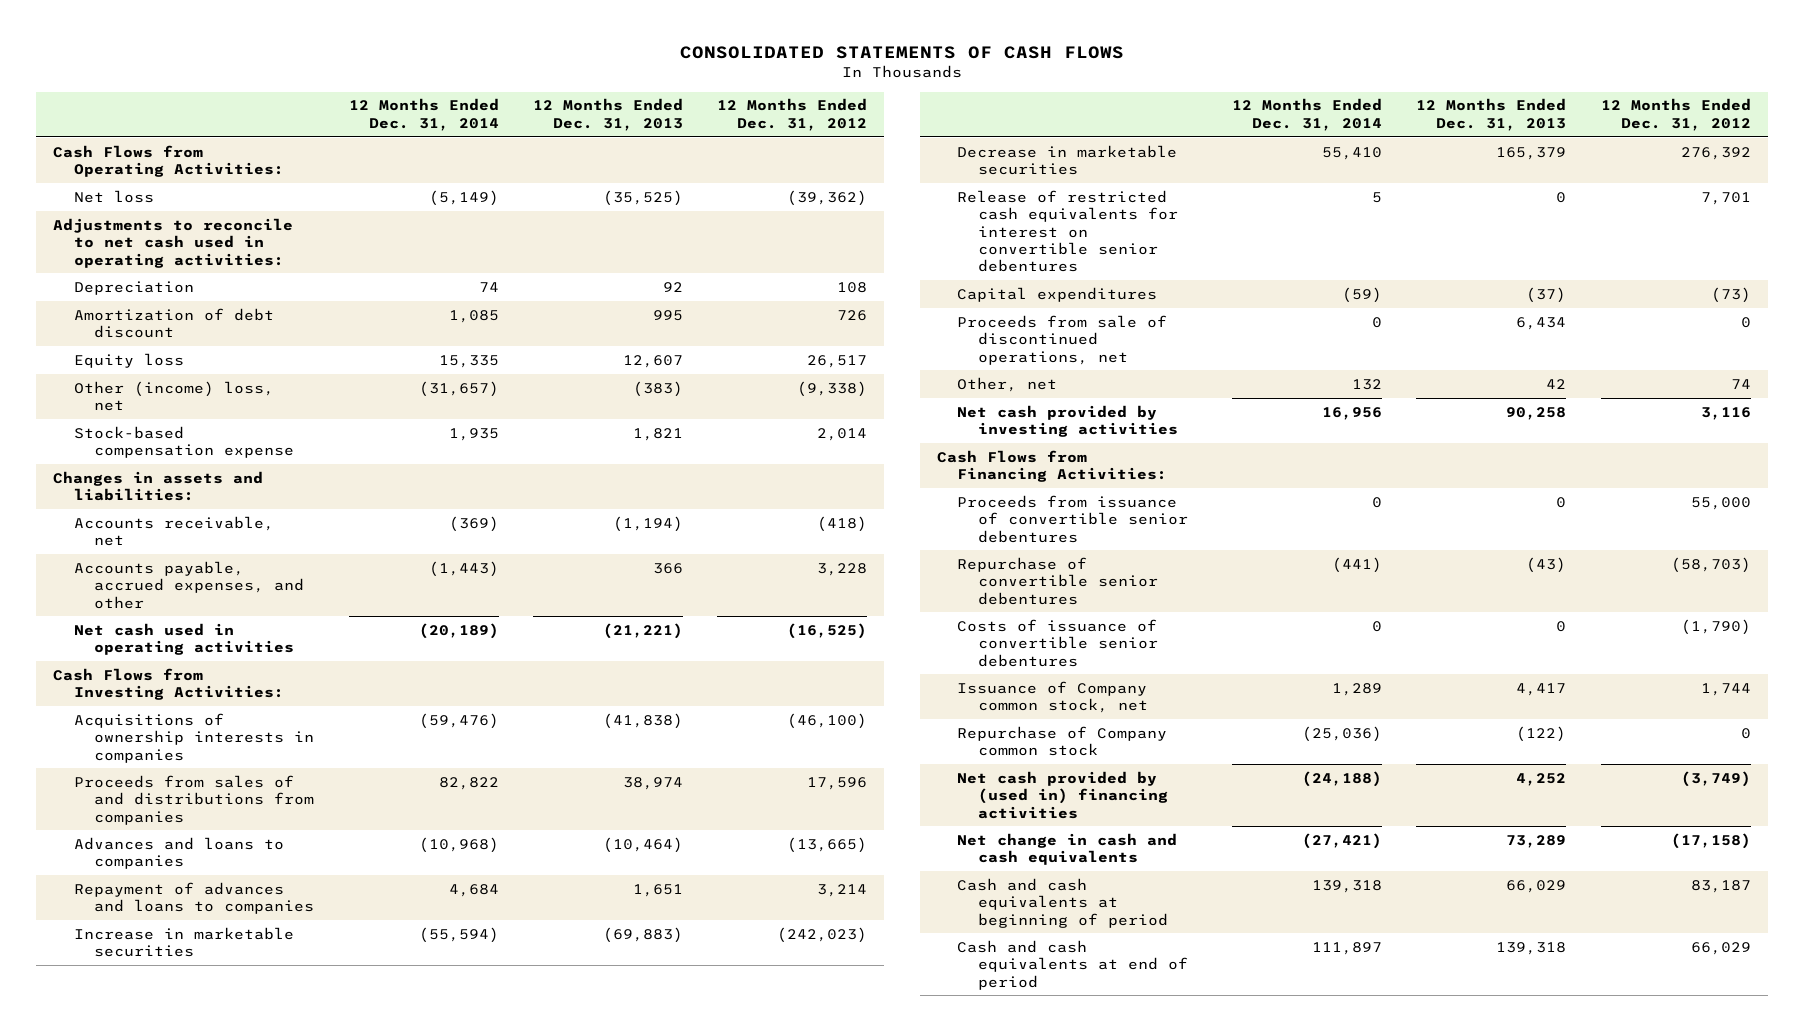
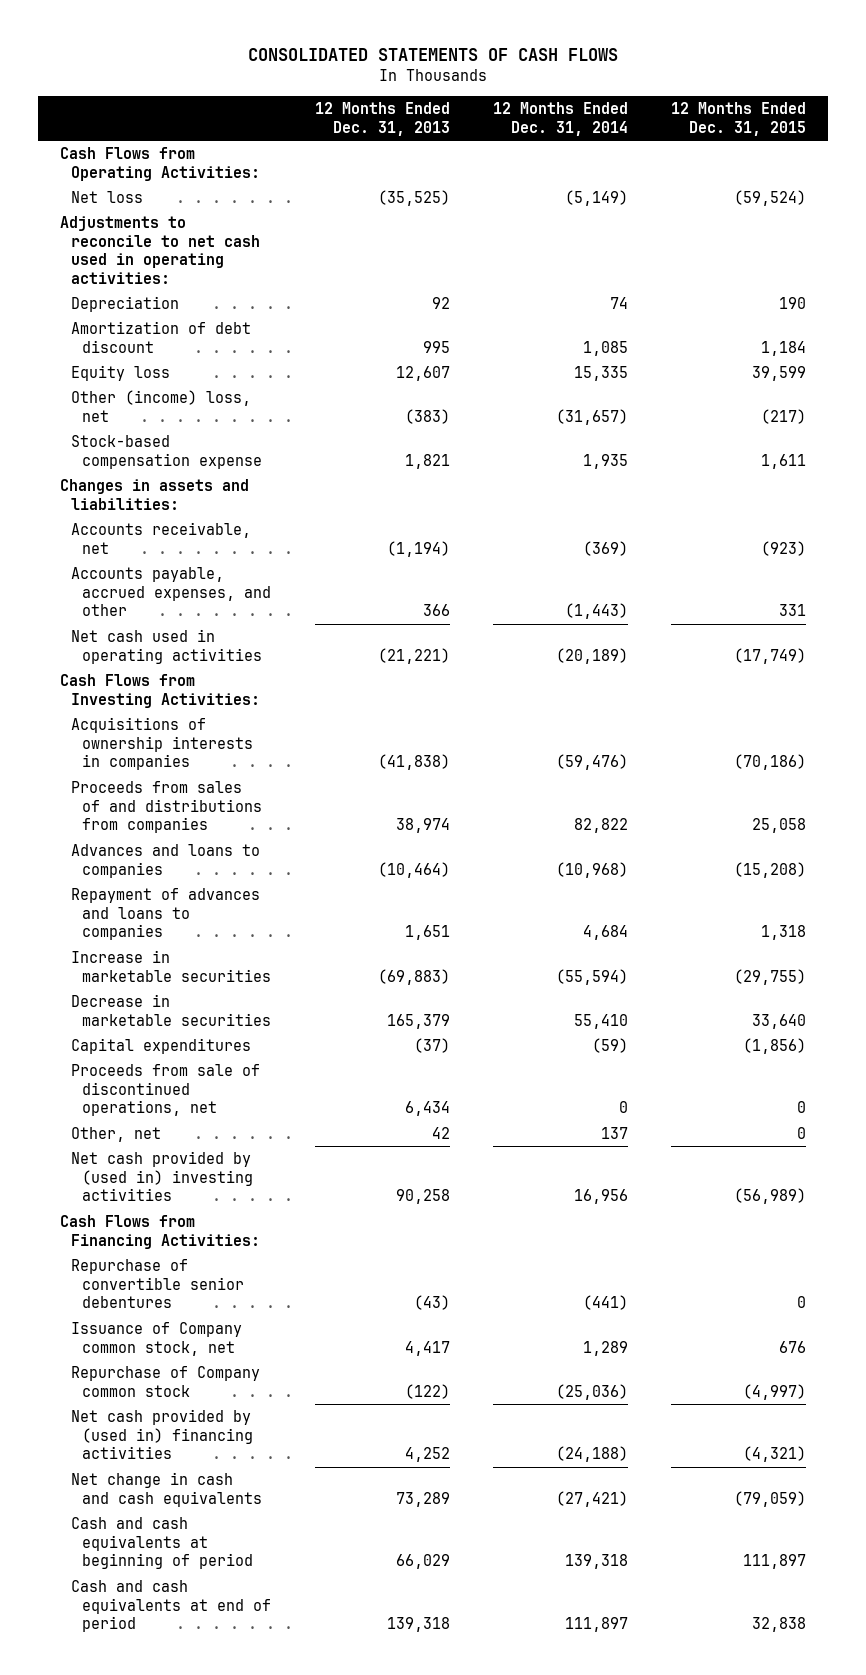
[717,98,868,131] 12 Months Ended Dec. 31, 2012 -> none
none -> [671,102,807,136] 12 Months Ended Dec. 31, 2015
[957,189,1178,273] Release of restricted cash equivalents for interest on convertible senior debentures -> none
[1352,378,1383,390] 132 -> [601,1127,629,1140] 137
[957,404,1178,438] Net cash provided by investing activities -> [71,1151,254,1202] Net cash provided by (used in) investing activities
[957,494,1188,543] Proceeds from issuance of convertible senior debentures -> none
[957,618,1158,667] Costs of issuance of convertible senior debentures -> none

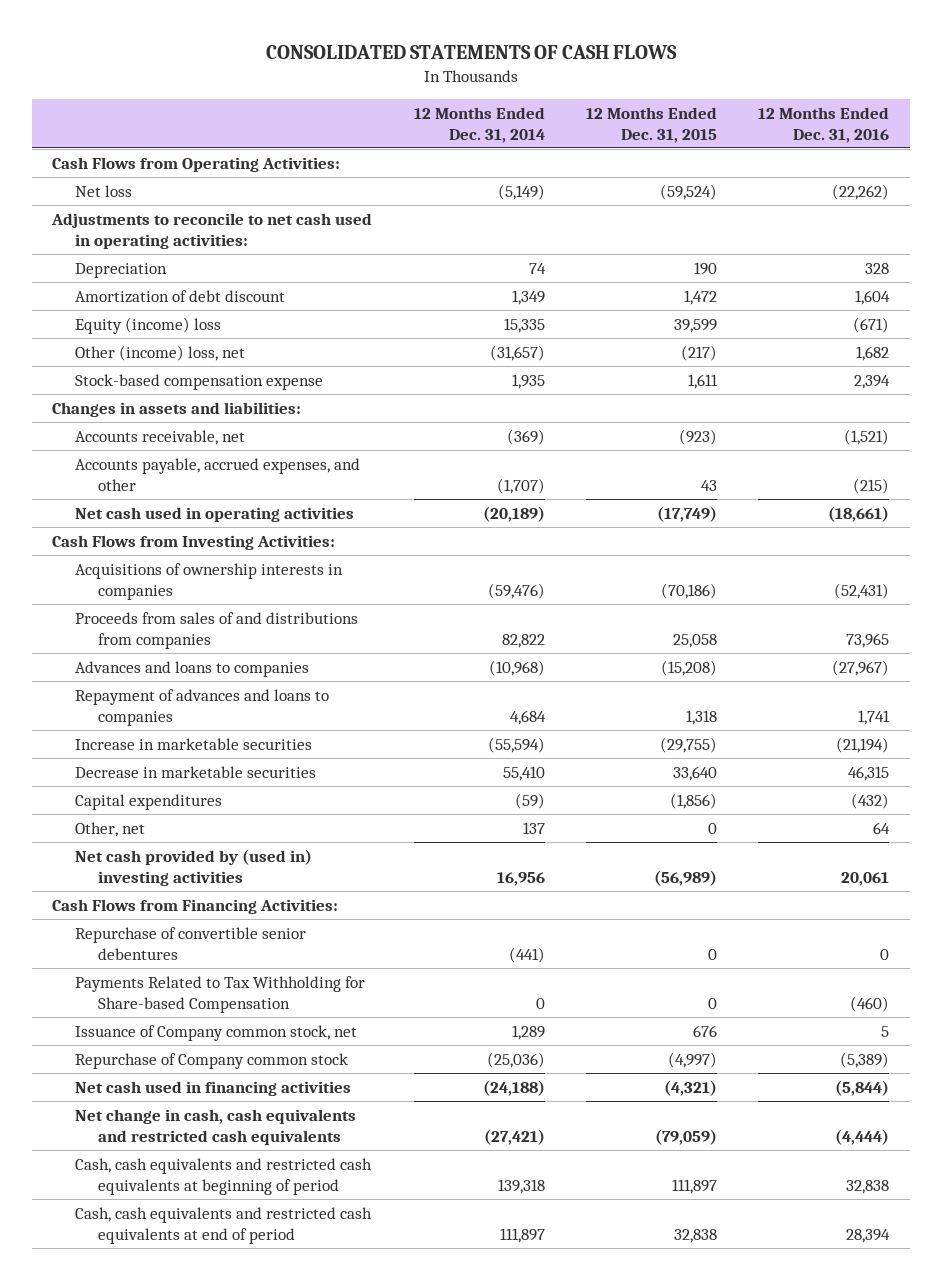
[314,102,450,136] 12 Months Ended Dec. 31, 2013 -> none
none -> [758,106,890,143] 12 Months Ended Dec. 31, 2016
[583,340,629,356] 1,085 -> [511,289,545,305] 1,349
[761,340,807,356] 1,184 -> [683,289,717,305] 1,472
[71,365,171,382] Equity loss -> [75,316,222,334] Equity (income) loss
[565,603,629,620] (1,443) -> [496,477,545,494] (1,707)
[779,604,807,617] 331 -> [700,479,717,491] 43
[71,1064,261,1117] Proceeds from sale of discontinued operations, net -> none
none -> [75,975,366,1013] Payments Related to Tax Withholding for Share-based Compensation
[71,1409,254,1460] Net cash provided by (used in) financing activities -> [75,1080,352,1096] Net cash used in financing activities
[71,1472,263,1507] Net change in cash and cash equivalents -> [75,1108,357,1145] Net change in cash, cash equivalents and restricted cash equivalents
[71,1517,254,1570] Cash and cash equivalents at beginning of period -> [75,1157,373,1195] Cash, cash equivalents and restricted cash equivalents at beginning of period
[71,1580,272,1633] Cash and cash equivalents at end of period -> [75,1206,373,1244] Cash, cash equivalents and restricted cash equivalents at end of period

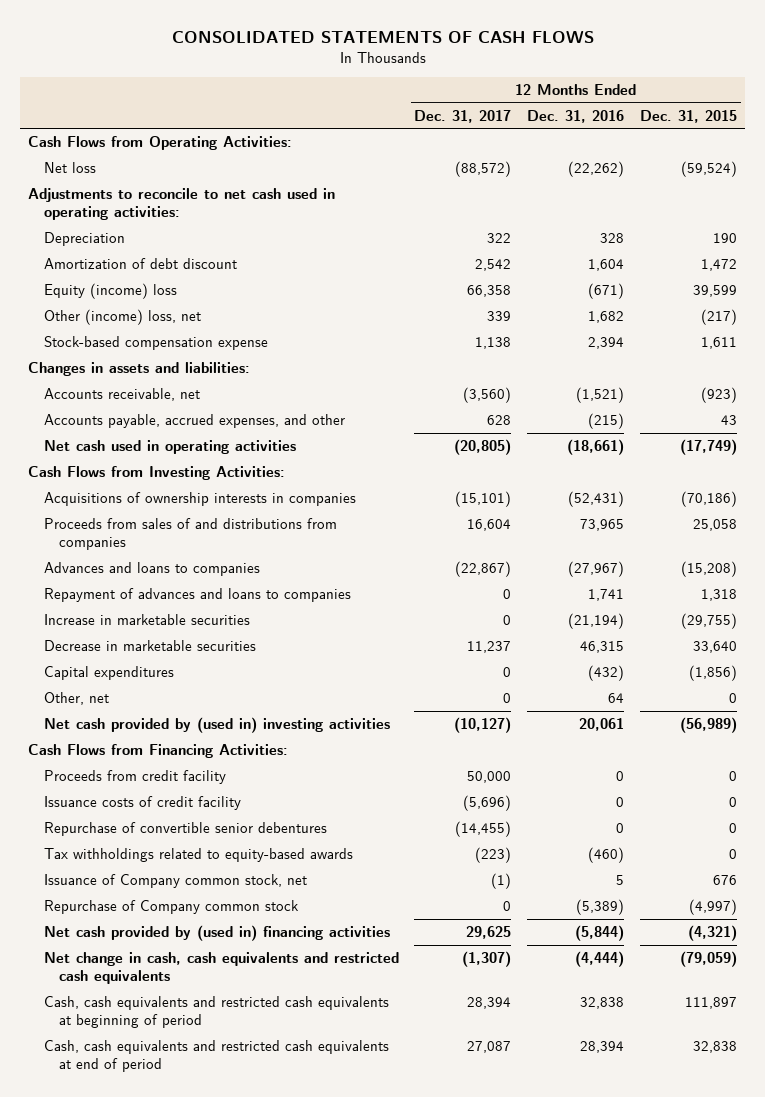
[413,106,545,143] 12 Months Ended Dec. 31, 2014 -> none
none -> [414,109,512,123] Dec. 31, 2017
none -> [43,769,226,784] Proceeds from credit facility
none -> [43,795,241,810] Issuance costs of credit facility
[75,975,366,1013] Payments Related to Tax Withholding for Share-based Compensation -> [43,847,353,862] Tax withholdings related to equity-based awards
[75,1080,352,1096] Net cash used in financing activities -> [43,924,390,941] Net cash provided by (used in) financing activities

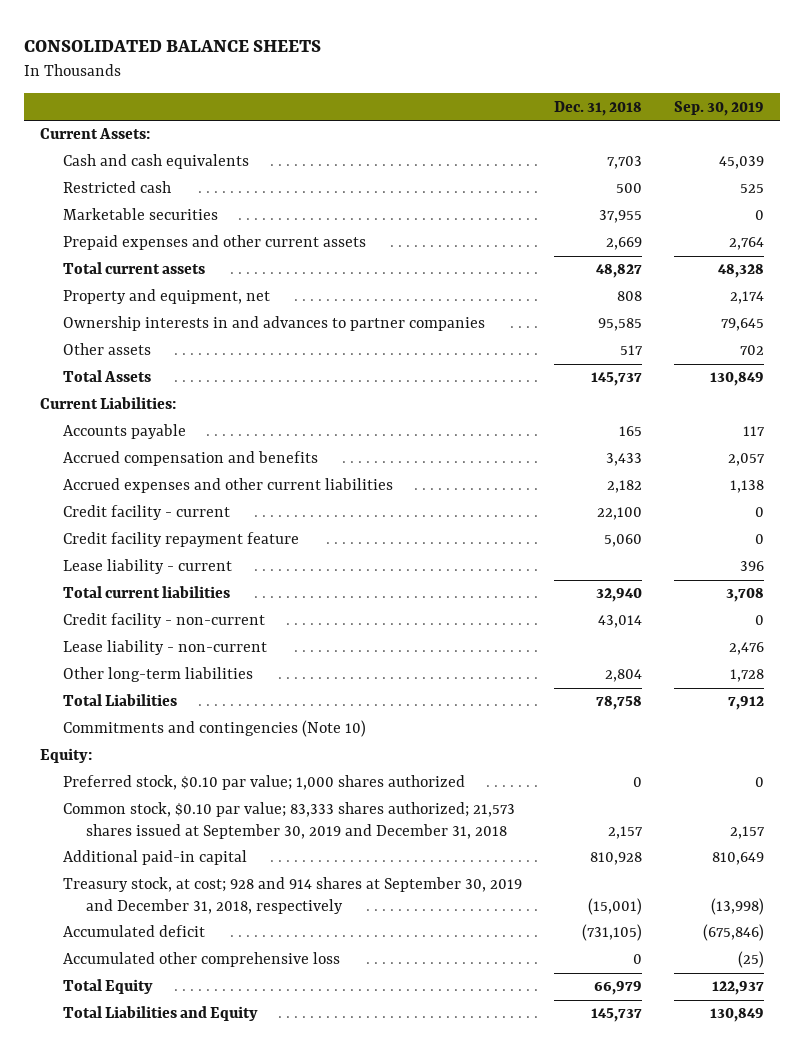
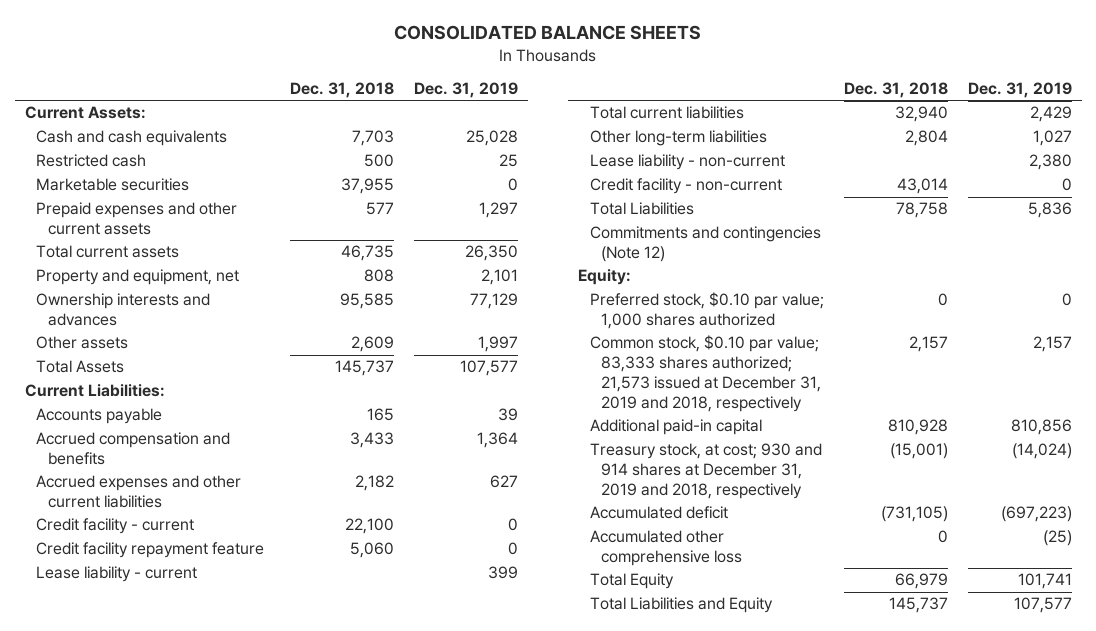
[673,100,764,116] Sep. 30, 2019 -> none
none -> [414,81,519,98] Dec. 31, 2019
[605,237,642,251] 2,669 -> [366,202,395,216] 577
[595,264,642,279] 48,827 -> [341,245,395,262] 46,735
[63,316,486,332] Ownership interests in and advances to partner companies -> [36,293,211,327] Ownership interests and advances
[619,345,643,356] 517 -> [351,336,395,353] 2,609
[63,640,268,656] Lease liability - non-current -> [589,154,785,171] Lease liability - non-current
[63,613,266,629] Credit facility - non-current -> [589,178,782,195] Credit facility - non-current
[63,720,367,738] Commitments and contingencies (Note 10) -> [589,226,821,263] Commitments and contingencies (Note 12)
[63,802,516,840] Common stock, $0.10 par value; 83,333 shares authorized; 21,573 shares issued at September 30, 2019 and December 31, 2018 -> [589,335,822,412] Common stock, $0.10 par value; 83,333 shares authorized; 21,573 issued at December 31, 2019 and 2018, respectively
[63,877,523,915] Treasury stock, at cost; 928 and 914 shares at September 30, 2019 and December 31, 2018, respectively -> [589,443,822,499] Treasury stock, at cost; 930 and 914 shares at December 31, 2019 and 2018, respectively

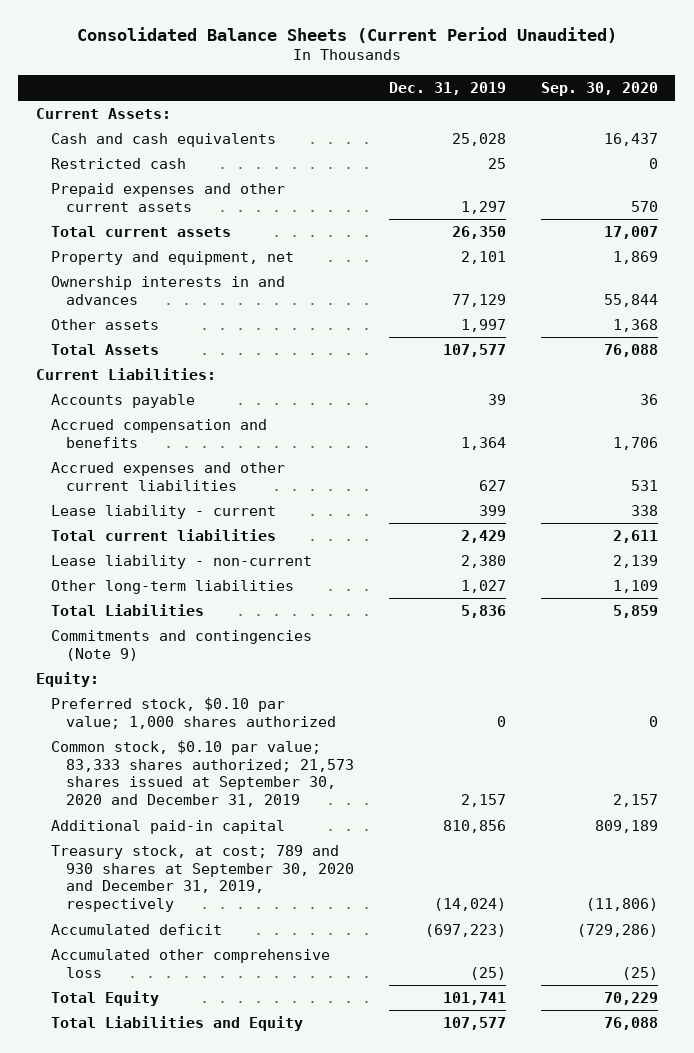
[394,25,702,41] CONSOLIDATED BALANCE SHEETS -> [76,26,617,43] Consolidated Balance Sheets (Current Period Unaudited)
[290,81,395,98] Dec. 31, 2018 -> none
none -> [540,81,658,96] Sep. 30, 2020
[36,178,190,192] Marketable securities -> none
[36,293,211,327] Ownership interests and advances -> [50,275,285,305] Ownership interests in and advances
[36,518,195,535] Credit facility - current -> none
[36,542,265,559] Credit facility repayment feature -> none
[589,178,782,195] Credit facility - non-current -> none
[589,130,767,147] Other long-term liabilities -> [50,579,294,594] Other long-term liabilities
[589,226,821,263] Commitments and contingencies (Note 12) -> [50,629,312,661] Commitments and contingencies (Note 9)
[589,335,822,412] Common stock, $0.10 par value; 83,333 shares authorized; 21,573 issued at December 31, 2019 and 2018, respectively -> [50,739,354,808] Common stock, $0.10 par value; 83,333 shares authorized; 21,573 shares issued at September 30, 2020 and December 31, 2019
[589,443,822,499] Treasury stock, at cost; 930 and 914 shares at December 31, 2019 and 2018, respectively -> [50,844,354,913] Treasury stock, at cost; 789 and 930 shares at September 30, 2020 and December 31, 2019, respectively

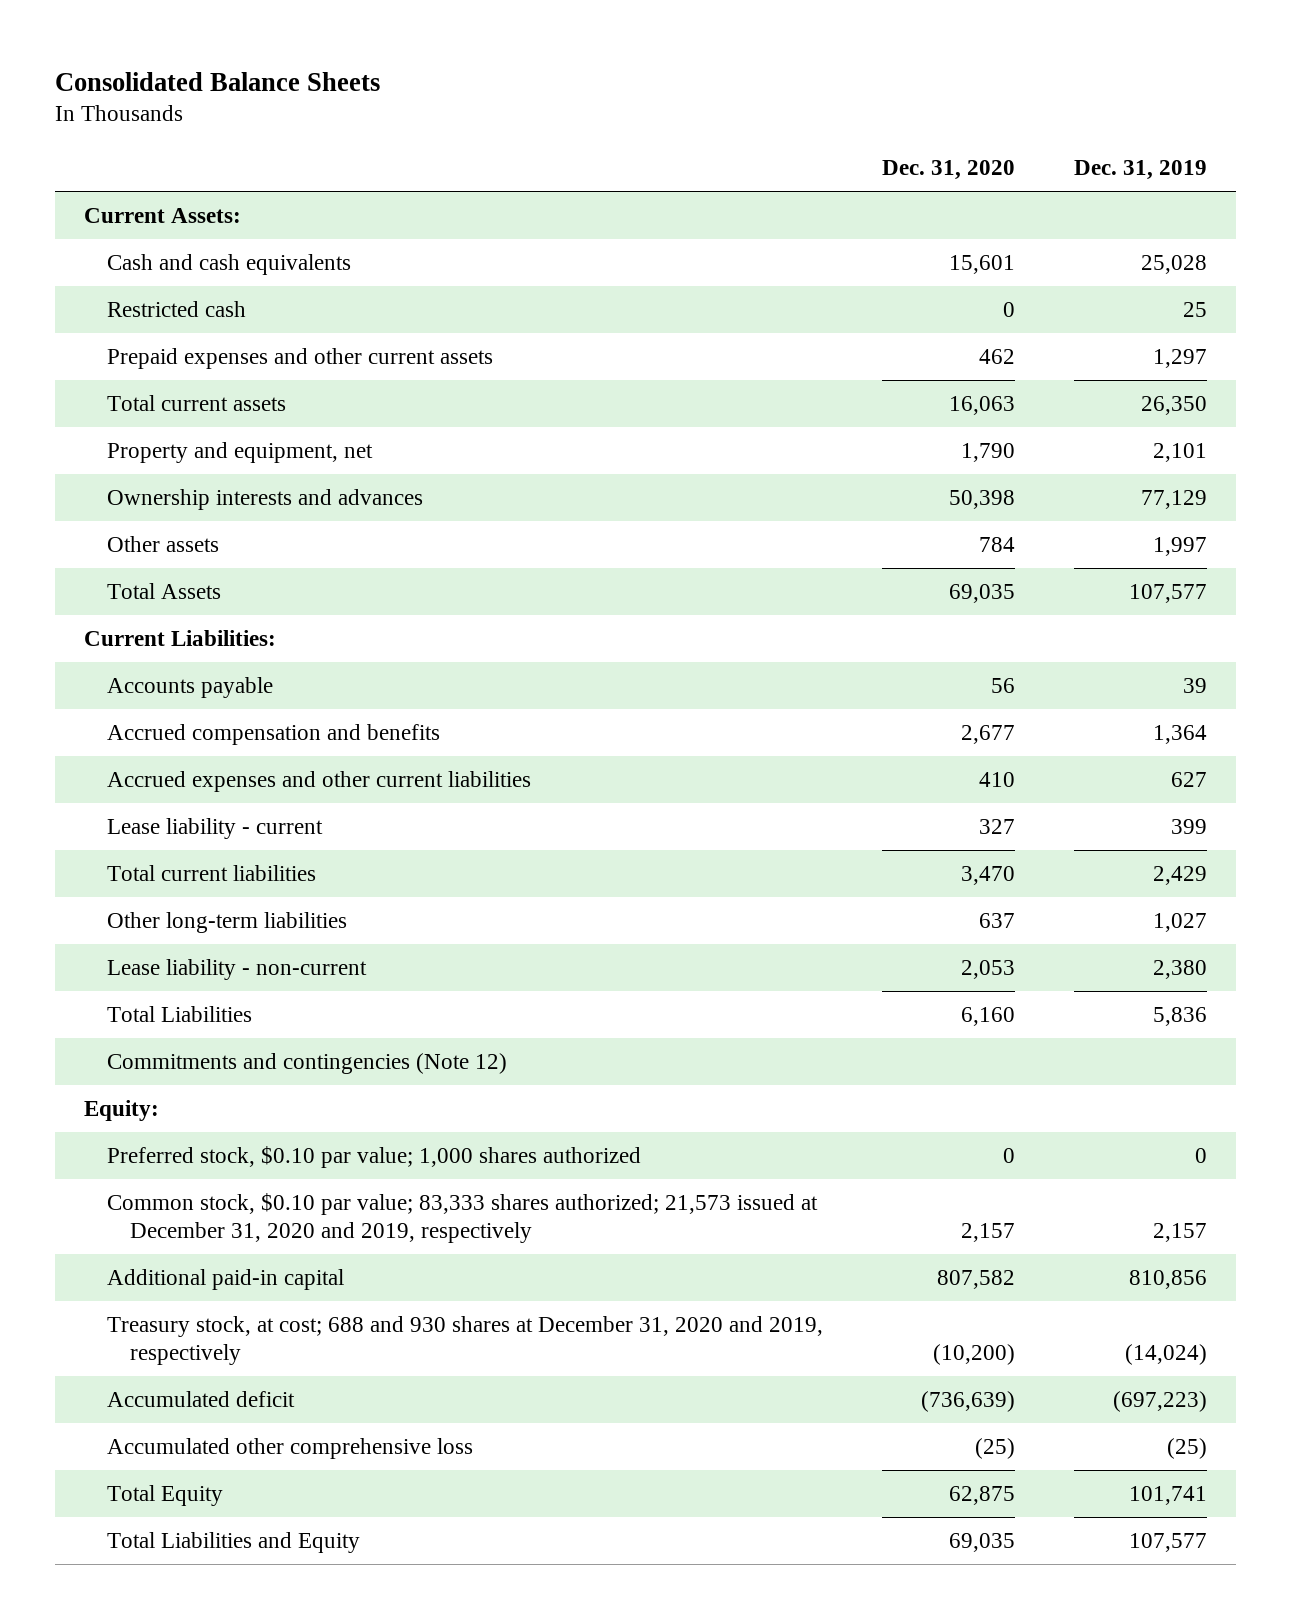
[76,26,617,43] Consolidated Balance Sheets (Current Period Unaudited) -> [54,71,380,91] Consolidated Balance Sheets
[540,81,658,96] Sep. 30, 2020 -> none
none -> [881,160,1015,181] Dec. 31, 2020
[50,275,285,305] Ownership interests in and advances -> [107,488,424,510] Ownership interests and advances
[50,554,312,569] Lease liability - non-current -> [107,958,368,980] Lease liability - non-current
[50,629,312,661] Commitments and contingencies (Note 9) -> [107,1052,508,1074] Commitments and contingencies (Note 12)
[50,739,354,808] Common stock, $0.10 par value; 83,333 shares authorized; 21,573 shares issued at September 30, 2020 and December 31, 2019 -> [107,1192,819,1244] Common stock, $0.10 par value; 83,333 shares authorized; 21,573 issued at December 31, 2020 and 2019, respectively
[50,844,354,913] Treasury stock, at cost; 789 and 930 shares at September 30, 2020 and December 31, 2019, respectively -> [107,1315,824,1366] Treasury stock, at cost; 688 and 930 shares at December 31, 2020 and 2019, respectively

